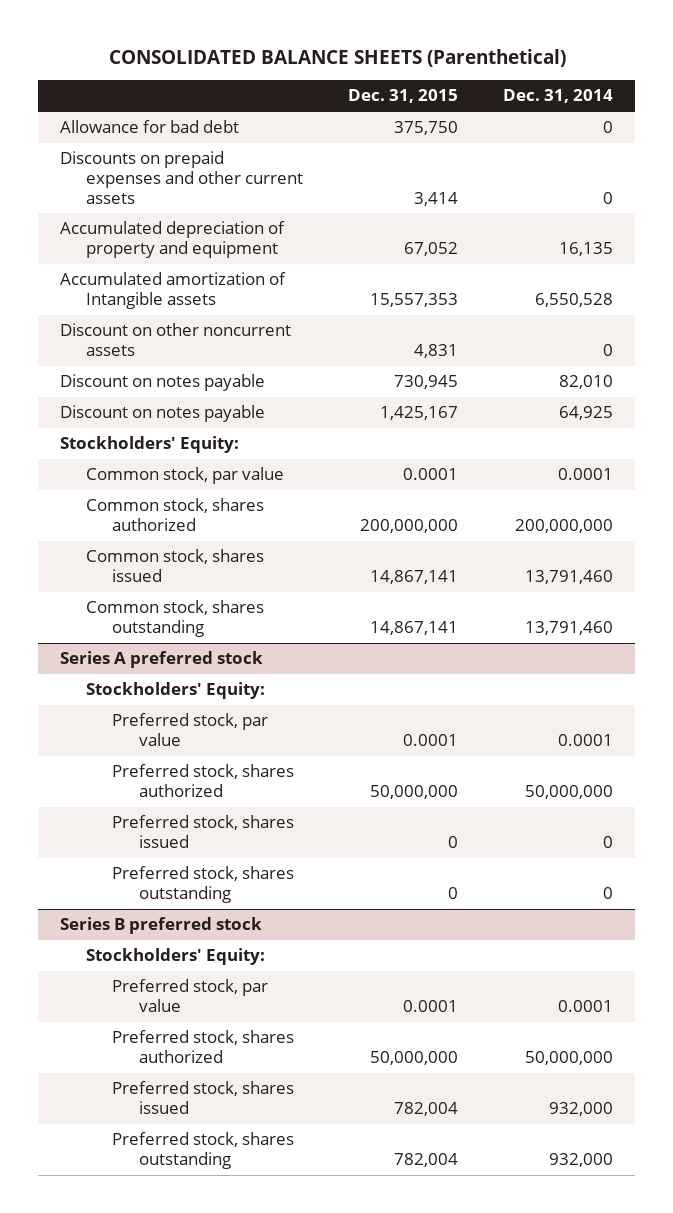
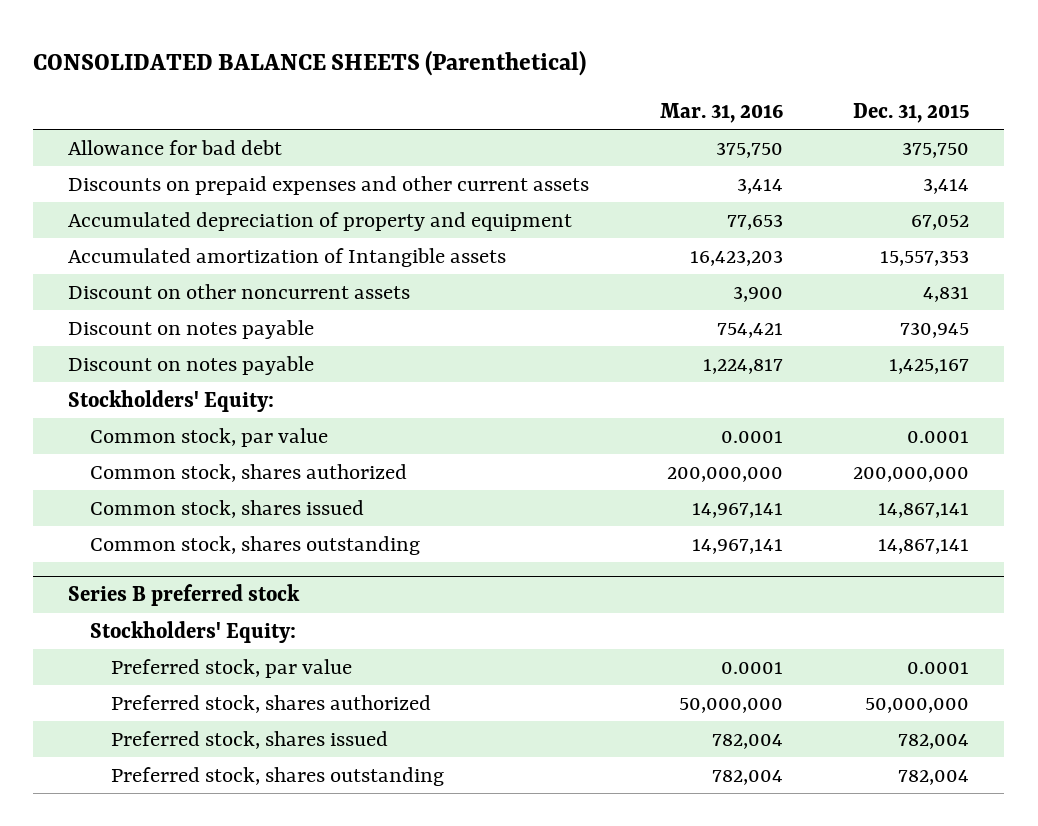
[502,89,613,104] Dec. 31, 2014 -> none
none -> [659,103,783,124] Mar. 31, 2016
[60,651,264,669] Series A preferred stock -> none
[86,682,266,700] Stockholders' Equity: -> none
[112,713,269,746] Preferred stock, par value -> none
[112,764,295,797] Preferred stock, shares authorized -> none
[112,815,295,848] Preferred stock, shares issued -> none
[112,866,295,903] Preferred stock, shares outstanding -> none

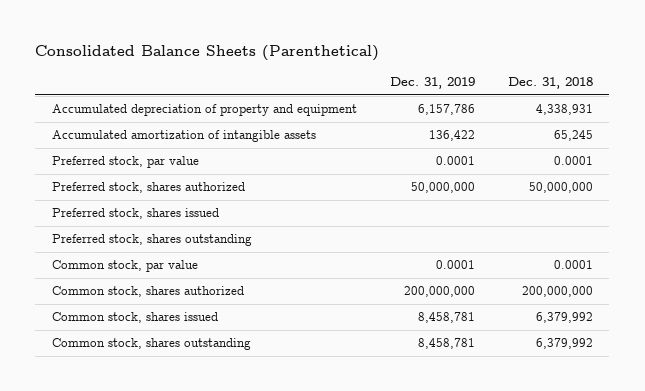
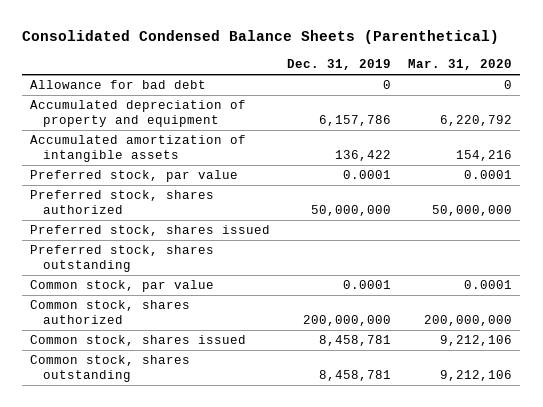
[35,44,380,61] Consolidated Balance Sheets (Parenthetical) -> [22,30,500,45] Consolidated Condensed Balance Sheets (Parenthetical)
[507,77,593,90] Dec. 31, 2018 -> none
none -> [408,59,513,71] Mar. 31, 2020
none -> [30,80,207,90] Allowance for bad debt

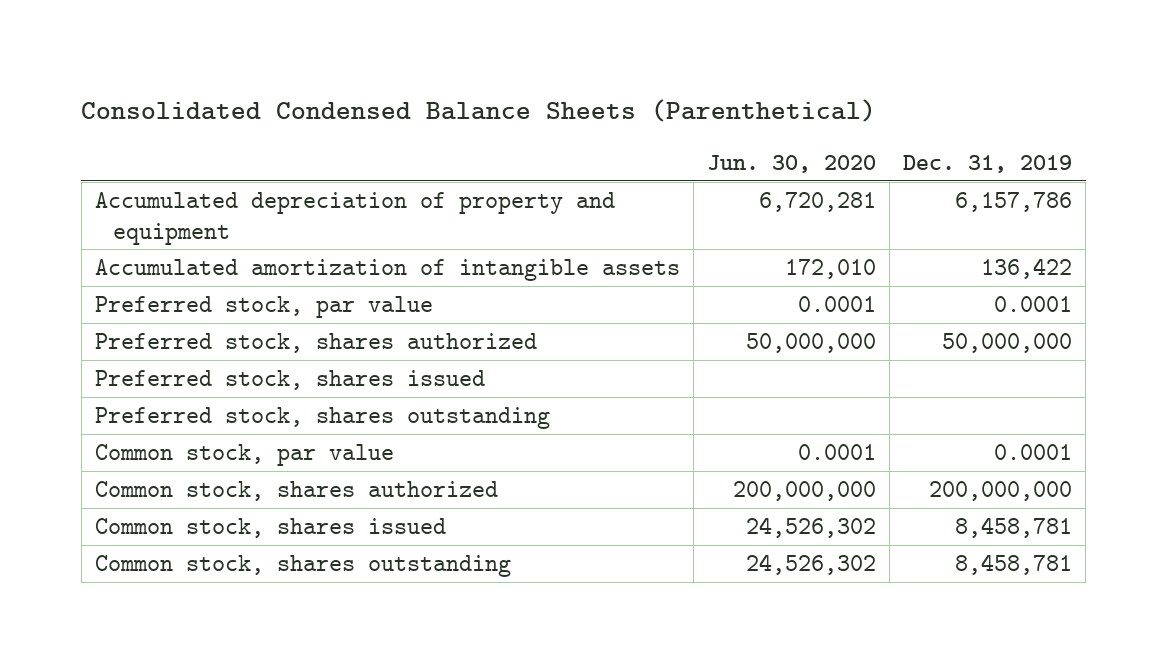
[408,59,513,71] Mar. 31, 2020 -> none
none -> [706,154,876,173] Jun. 30, 2020
[30,80,207,90] Allowance for bad debt -> none

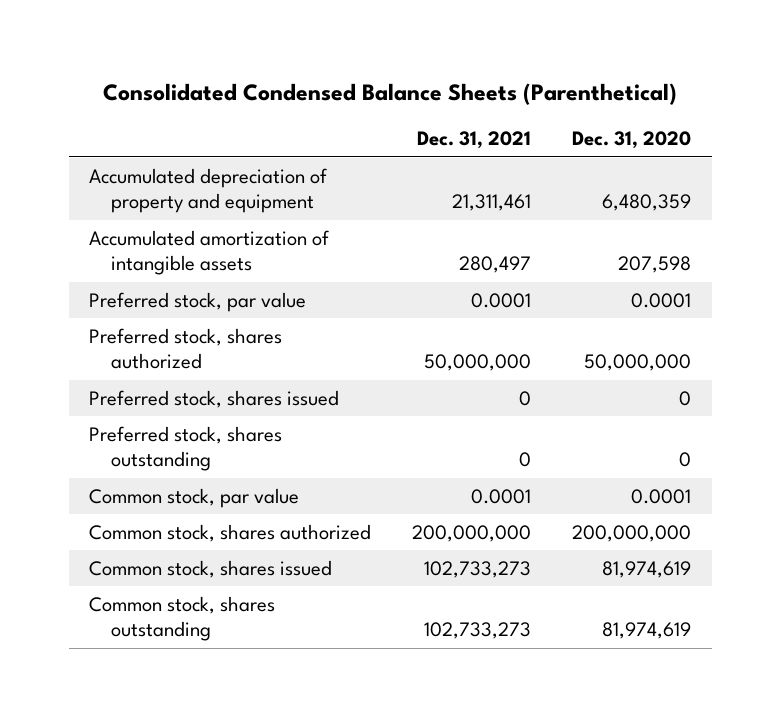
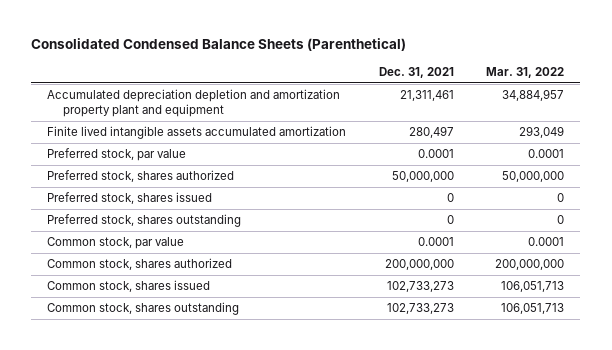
[572,131,692,150] Dec. 31, 2020 -> none
none -> [486,67,565,79] Mar. 31, 2022
[89,167,328,214] Accumulated depreciation of property and equipment -> [47,89,341,117] Accumulated depreciation depletion and amortization property plant and equipment
[89,229,330,276] Accumulated amortization of intangible assets -> [47,126,347,140] Finite lived intangible assets accumulated amortization

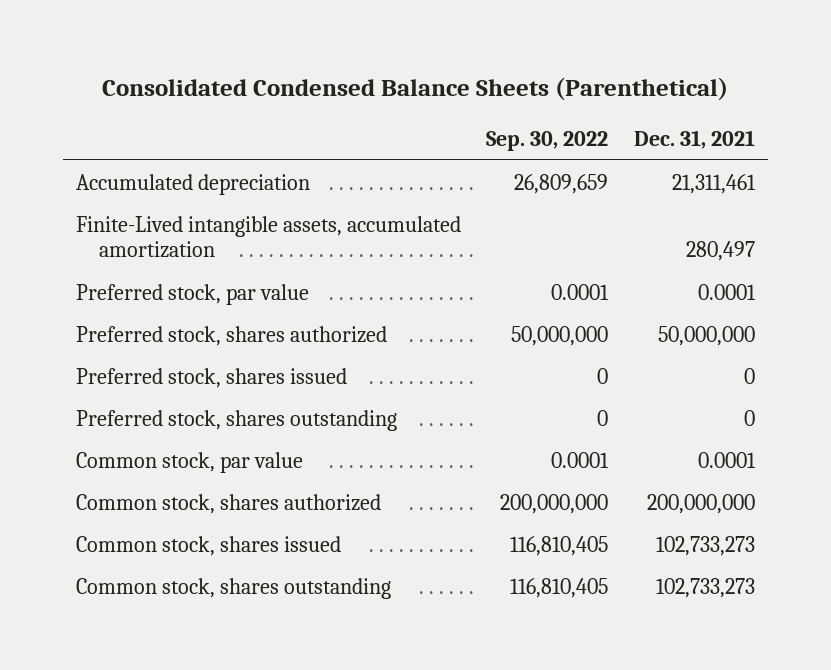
[486,67,565,79] Mar. 31, 2022 -> none
none -> [486,130,609,151] Sep. 30, 2022
[47,89,341,117] Accumulated depreciation depletion and amortization property plant and equipment -> [75,173,310,195] Accumulated depreciation
[47,126,347,140] Finite lived intangible assets accumulated amortization -> [75,215,461,258] Finite-Lived intangible assets, accumulated amortization

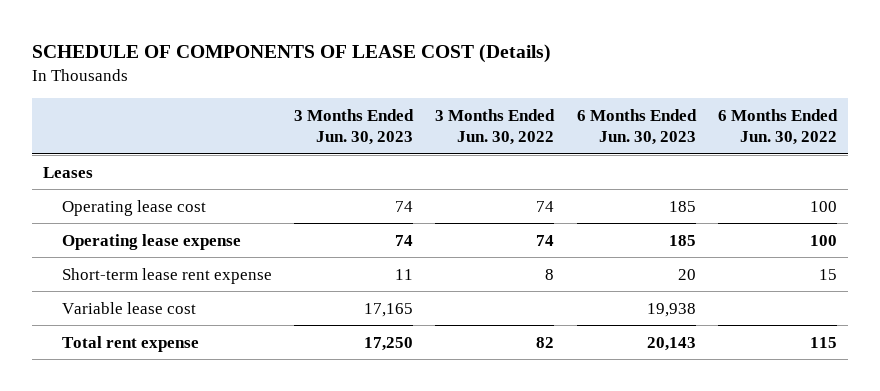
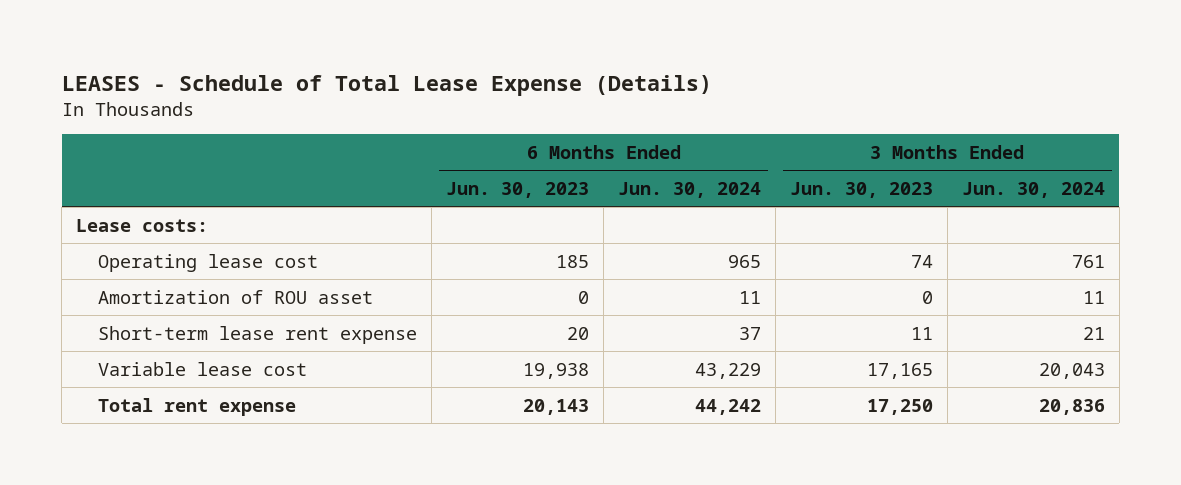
[31,44,551,64] SCHEDULE OF COMPONENTS OF LEASE COST (Details) -> [61,74,712,96] LEASES - Schedule of Total Lease Expense (Details)
[435,108,556,146] 3 Months Ended Jun. 30, 2022 -> none
[717,108,838,146] 6 Months Ended Jun. 30, 2022 -> none
none -> [618,182,762,199] Jun. 30, 2024
none -> [961,182,1105,199] Jun. 30, 2024
[43,166,94,178] Leases -> none
none -> [76,218,209,232] Lease costs:
[62,233,242,250] Operating lease expense -> none
none -> [98,289,374,304] Amortization of ROU asset

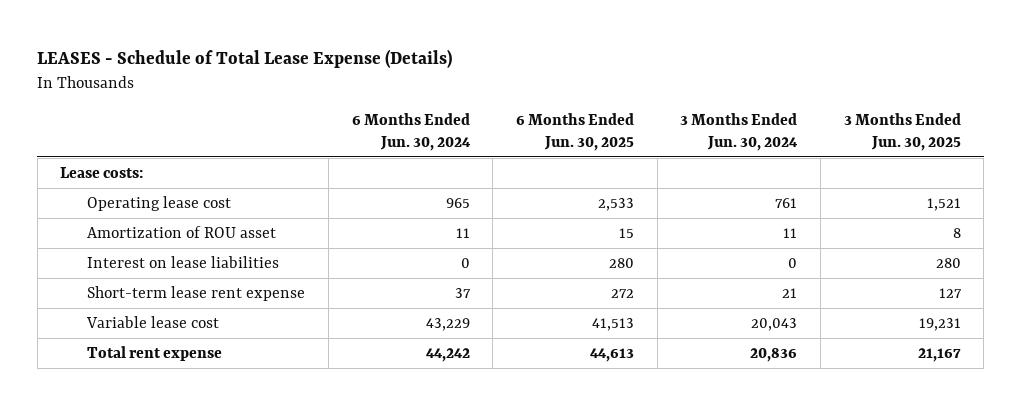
[446,182,590,199] Jun. 30, 2023 -> none
[789,182,933,199] Jun. 30, 2023 -> none
none -> [515,113,634,151] 6 Months Ended Jun. 30, 2025
none -> [843,113,961,151] 3 Months Ended Jun. 30, 2025
none -> [87,255,280,268] Interest on lease liabilities

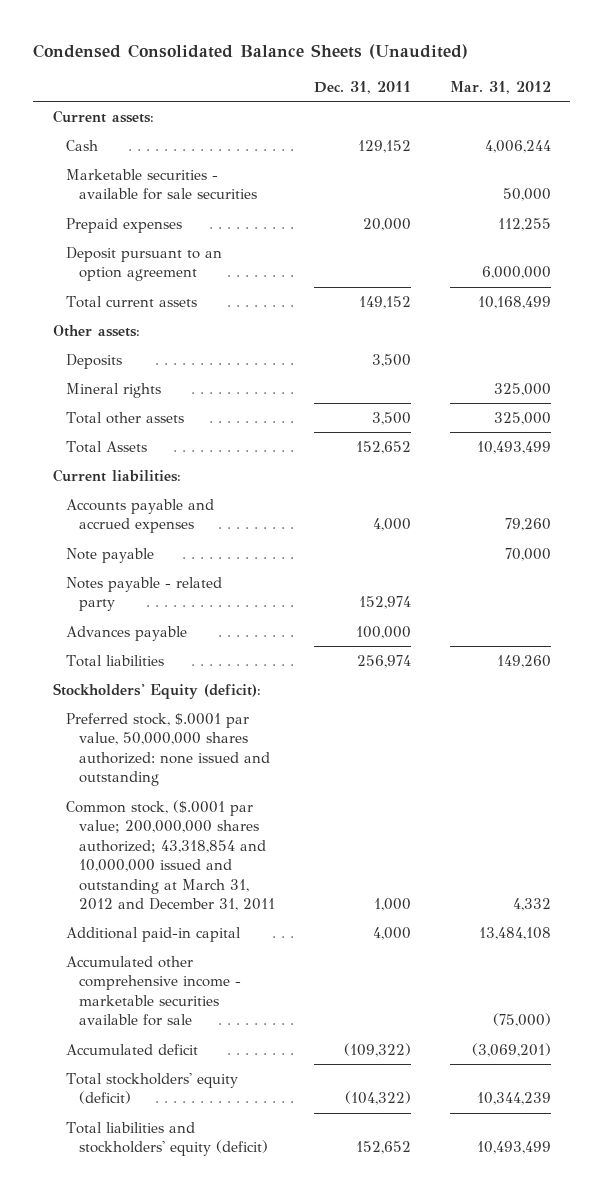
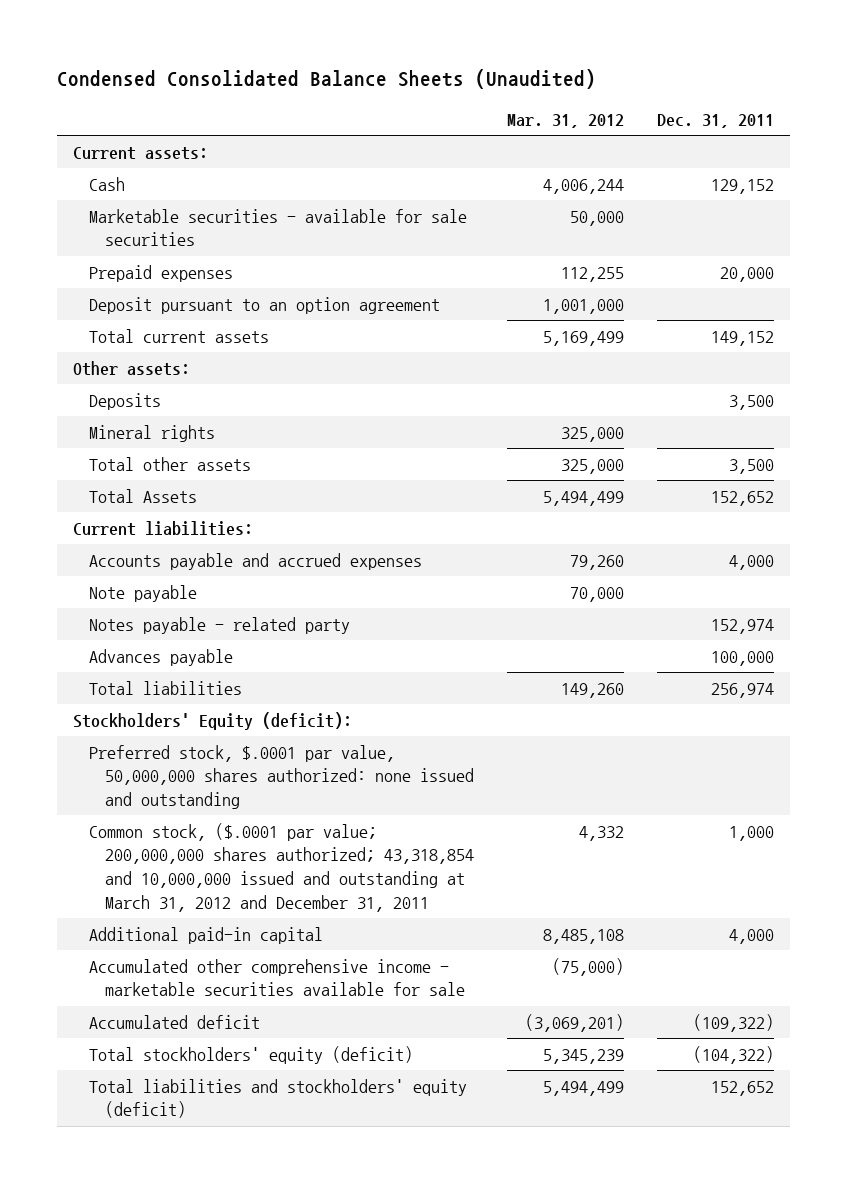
[481,266,551,280] 6,000,000 -> [543,298,625,314] 1,001,000
[477,295,551,309] 10,168,499 -> [543,330,625,346] 5,169,499
[476,440,551,454] 10,493,499 -> [543,490,625,506] 5,494,499
[478,926,551,940] 13,484,108 -> [543,928,625,944] 8,485,108
[476,1092,551,1106] 10,344,239 -> [543,1048,625,1064] 5,345,239
[476,1141,551,1155] 10,493,499 -> [543,1080,625,1096] 5,494,499

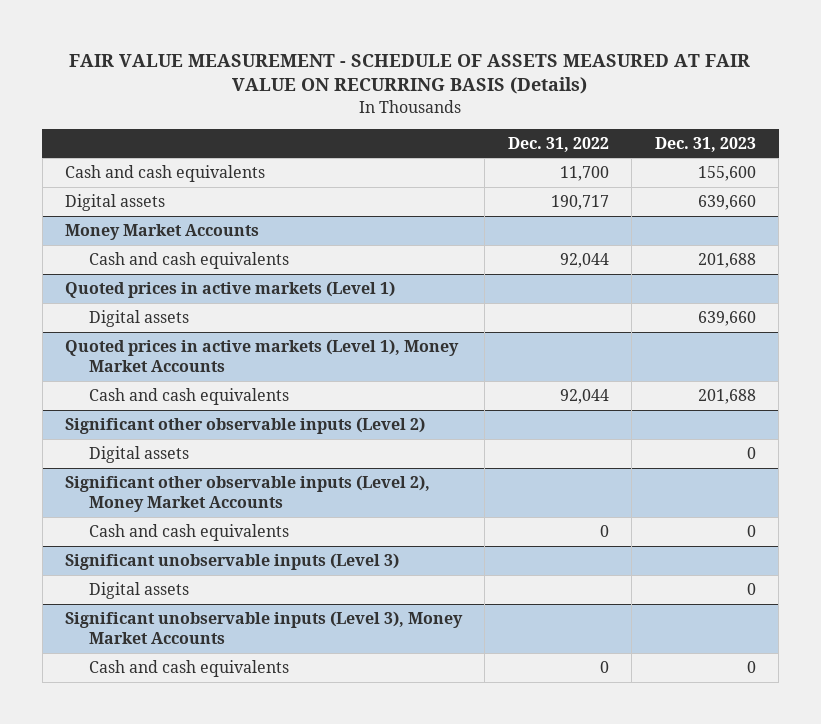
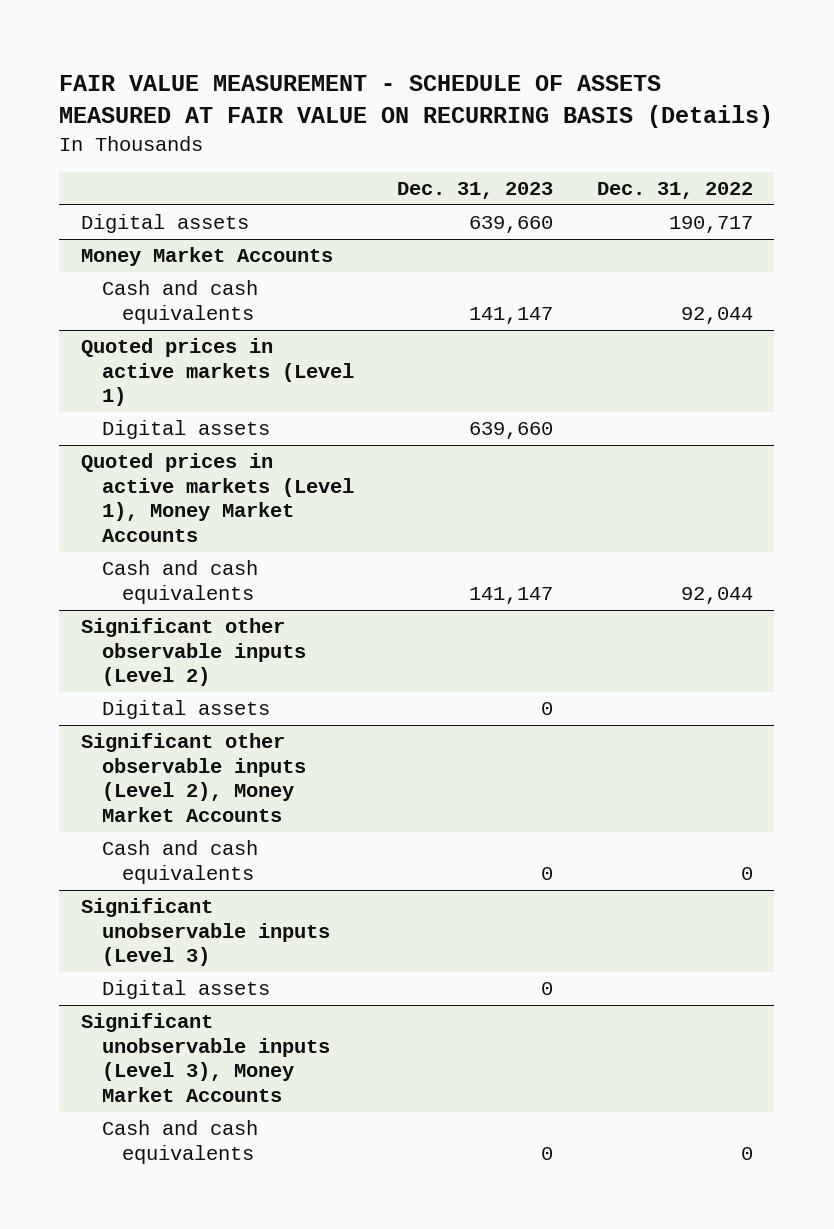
[65,165,266,183] Cash and cash equivalents -> none
[697,253,756,269] 201,688 -> [469,306,554,324] 141,147
[697,389,756,405] 201,688 -> [469,586,554,604] 141,147

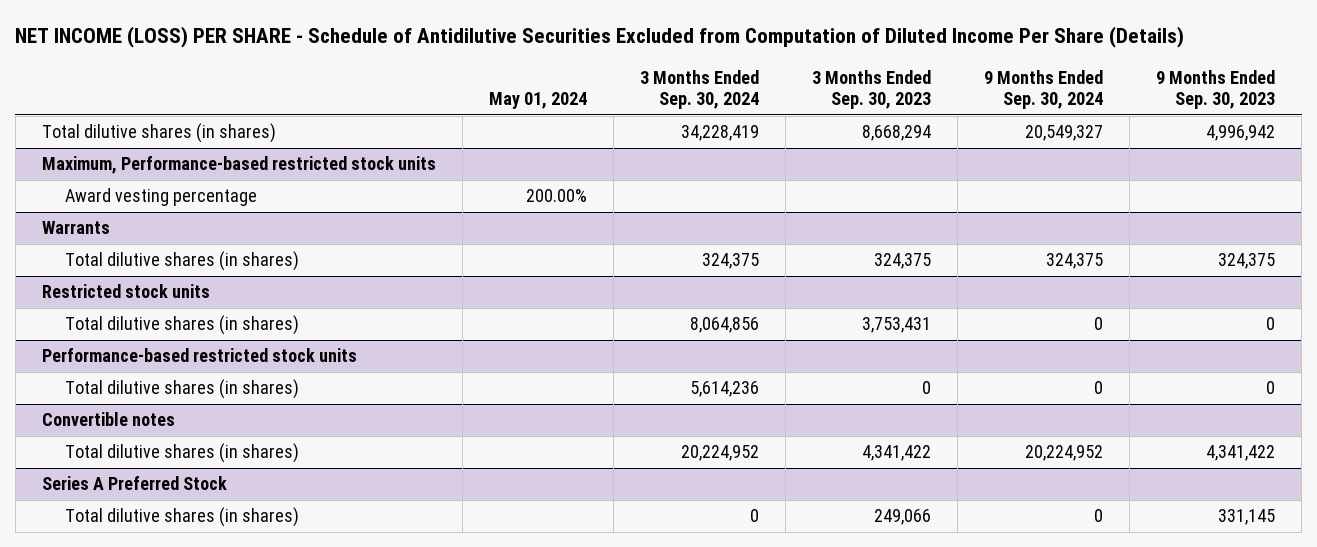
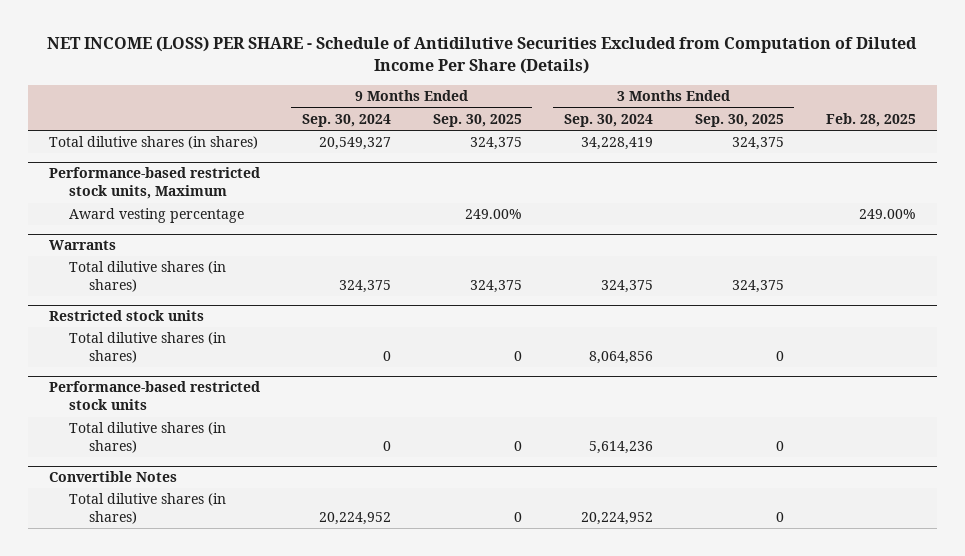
[488,92,587,110] May 01, 2024 -> none
[812,69,932,110] 3 Months Ended Sep. 30, 2023 -> none
[1156,69,1276,110] 9 Months Ended Sep. 30, 2023 -> none
none -> [432,113,522,127] Sep. 30, 2025
none -> [694,113,784,127] Sep. 30, 2025
none -> [826,112,917,127] Feb. 28, 2025
[41,156,436,175] Maximum, Performance-based restricted stock units -> [48,167,260,200] Performance-based restricted stock units, Maximum
[41,412,175,427] Convertible notes -> [48,471,177,483] Convertible Notes
[41,476,227,491] Series A Preferred Stock -> none
[65,507,300,528] Total dilutive shares (in shares) -> none

